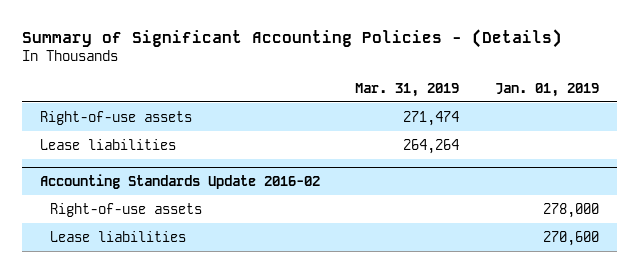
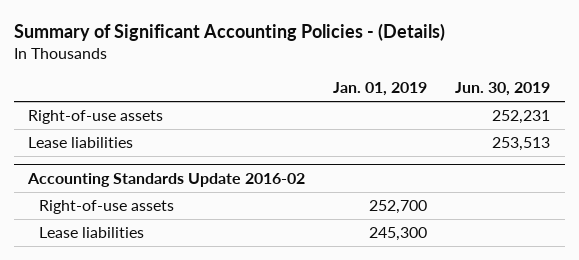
[355,82,460,97] Mar. 31, 2019 -> none
none -> [455,81,551,96] Jun. 30, 2019
[542,202,599,218] 278,000 -> [369,200,428,215] 252,700
[542,230,599,246] 270,600 -> [369,227,428,242] 245,300

